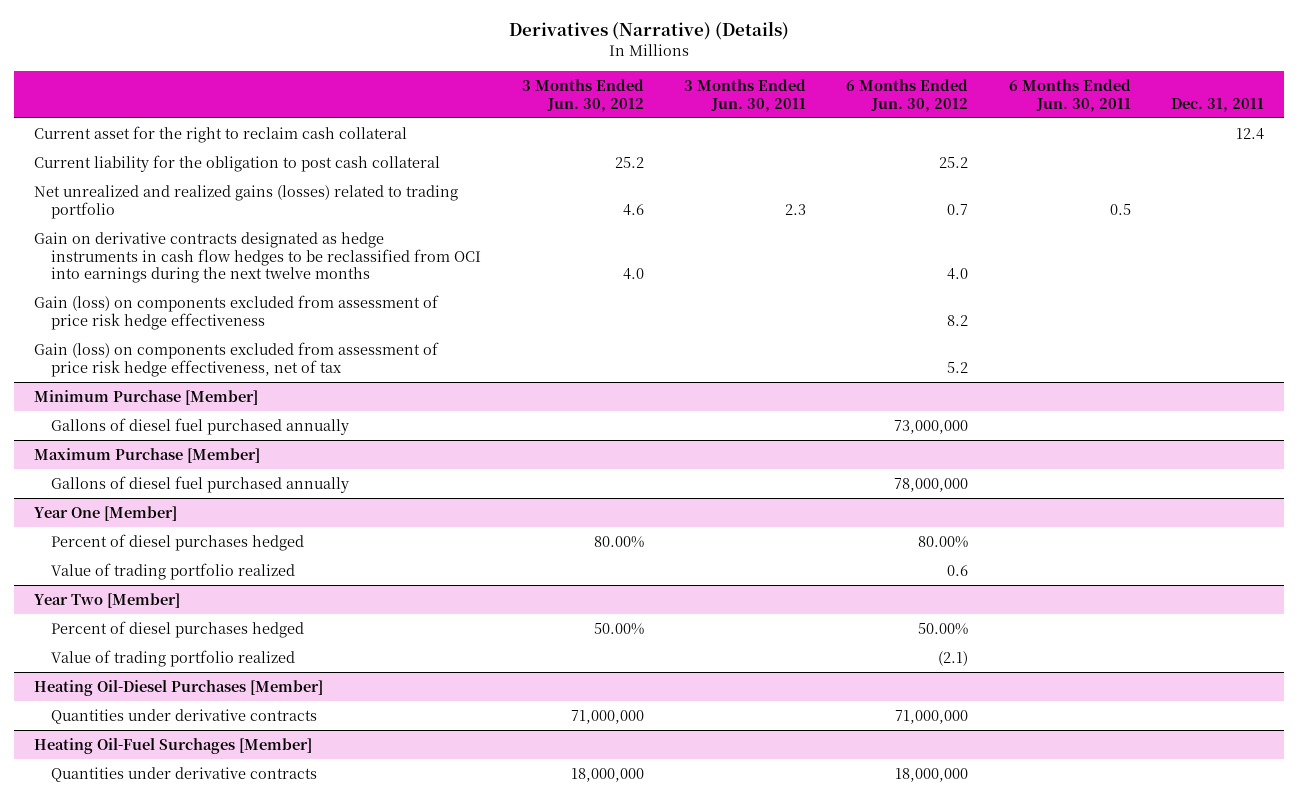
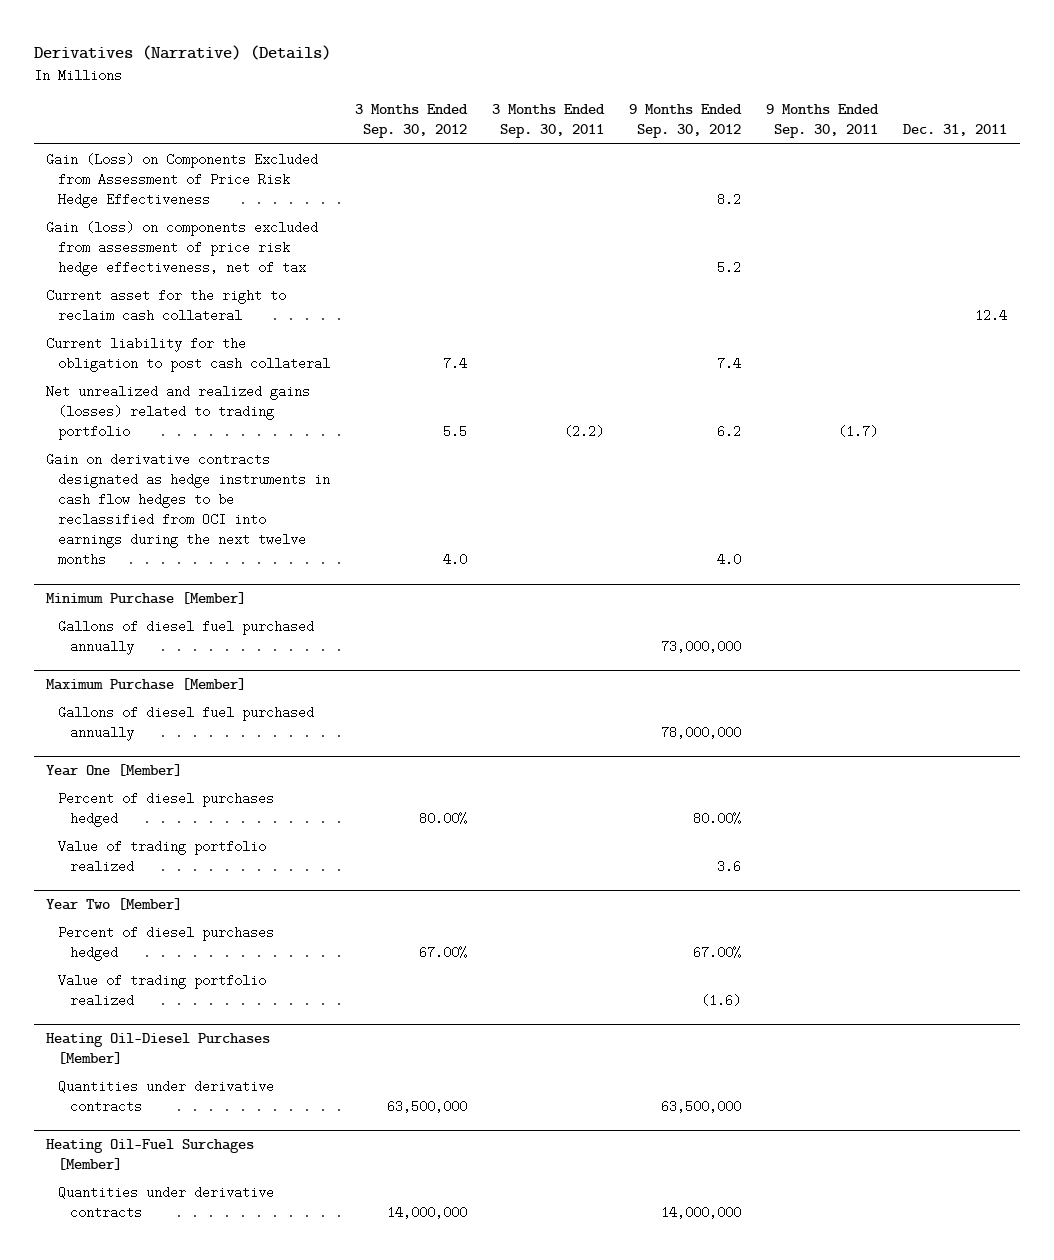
[521,78,644,112] 3 Months Ended Jun. 30, 2012 -> none
[684,78,807,112] 3 Months Ended Jun. 30, 2011 -> none
[846,78,969,112] 6 Months Ended Jun. 30, 2012 -> none
[1008,78,1131,112] 6 Months Ended Jun. 30, 2011 -> none
none -> [355,104,469,139] 3 Months Ended Sep. 30, 2012
none -> [492,104,606,139] 3 Months Ended Sep. 30, 2011
none -> [629,104,743,139] 9 Months Ended Sep. 30, 2012
none -> [766,104,880,139] 9 Months Ended Sep. 30, 2011
none -> [46,152,319,209] Gain (Loss) on Components Excluded from Assessment of Price Risk Hedge Effectiveness
[33,341,439,377] Gain (loss) on components excluded from assessment of price risk hedge effectiveness, net of tax -> [46,220,319,277] Gain (loss) on components excluded from assessment of price risk hedge effectiveness, net of tax
[33,294,439,330] Gain (loss) on components excluded from assessment of price risk hedge effectiveness -> none

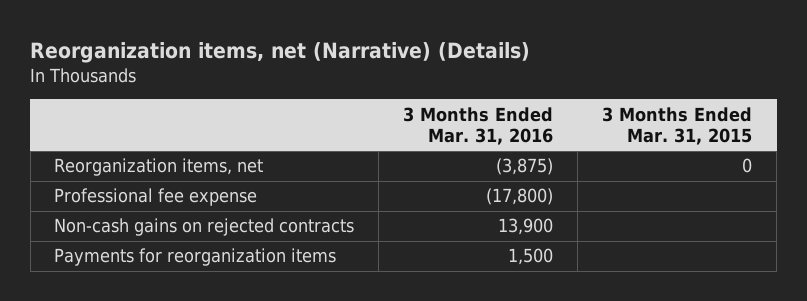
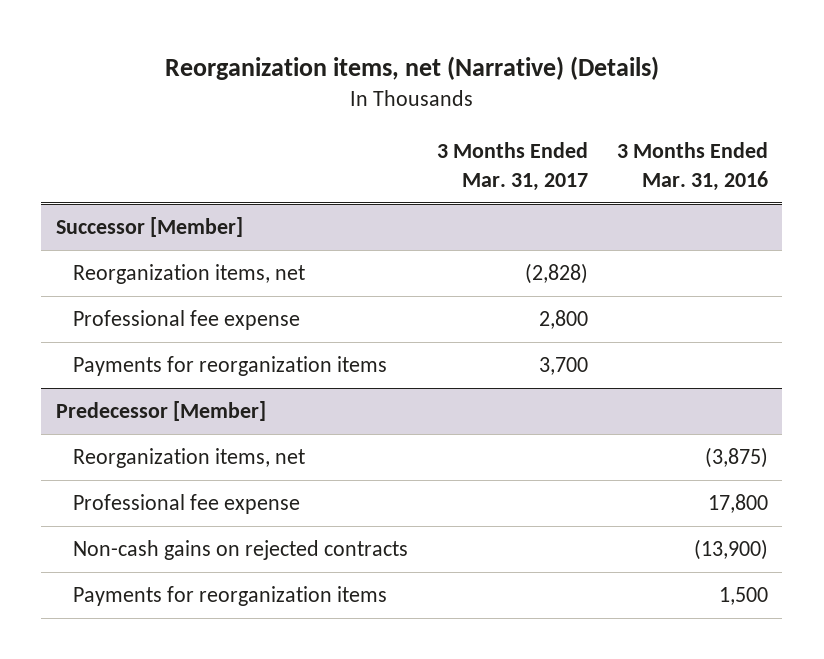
[602,106,753,145] 3 Months Ended Mar. 31, 2015 -> none
none -> [436,142,588,191] 3 Months Ended Mar. 31, 2017
none -> [55,217,243,238] Successor [Member]
none -> [72,264,305,285] Reorganization items, net
none -> [72,310,300,331] Professional fee expense
none -> [72,356,387,377] Payments for reorganization items
none -> [55,401,266,422] Predecessor [Member]
[486,188,554,206] (17,800) -> [707,494,768,514] 17,800
[498,218,554,236] 13,900 -> [693,539,768,561] (13,900)

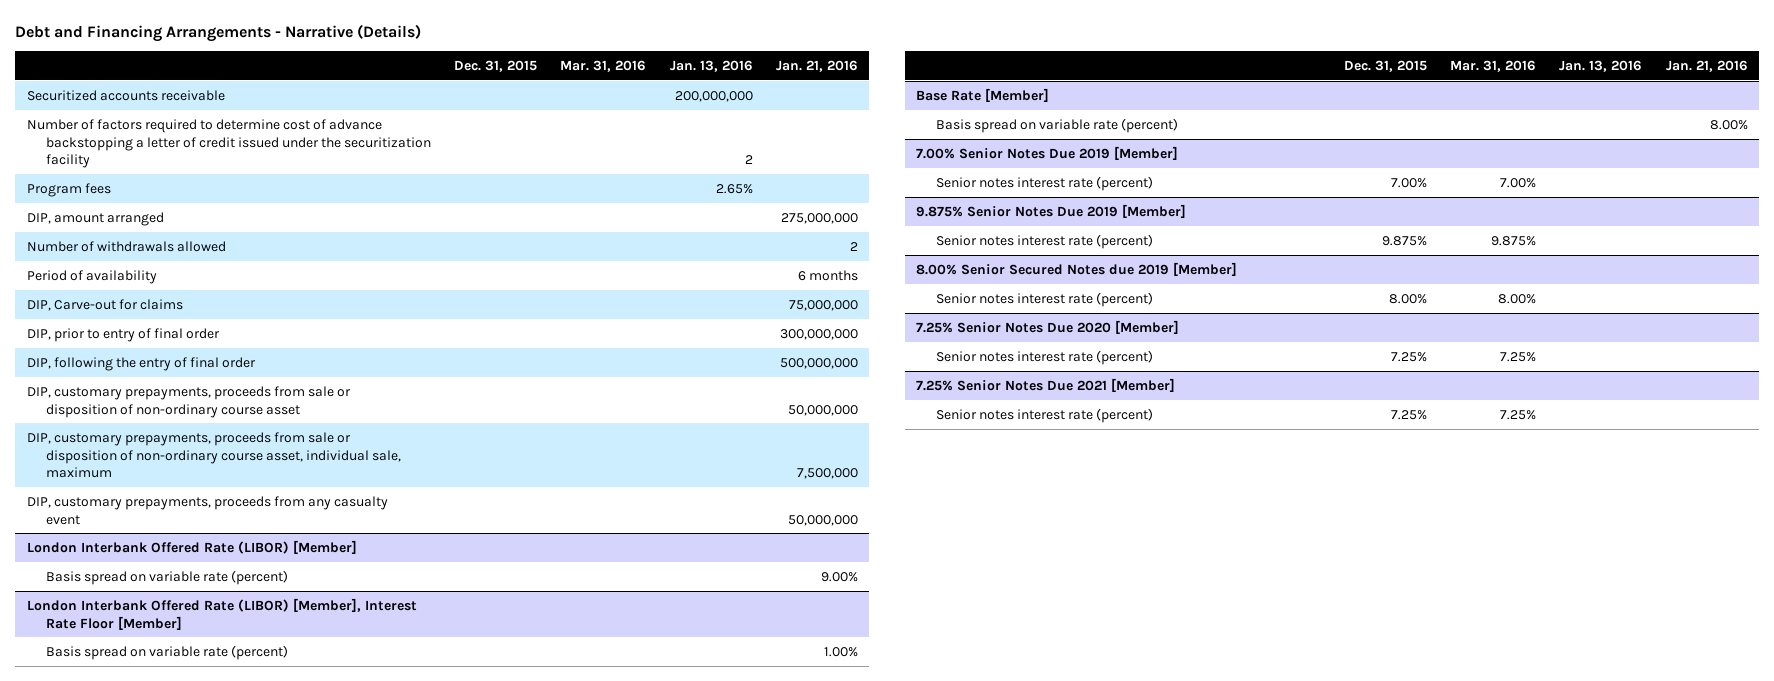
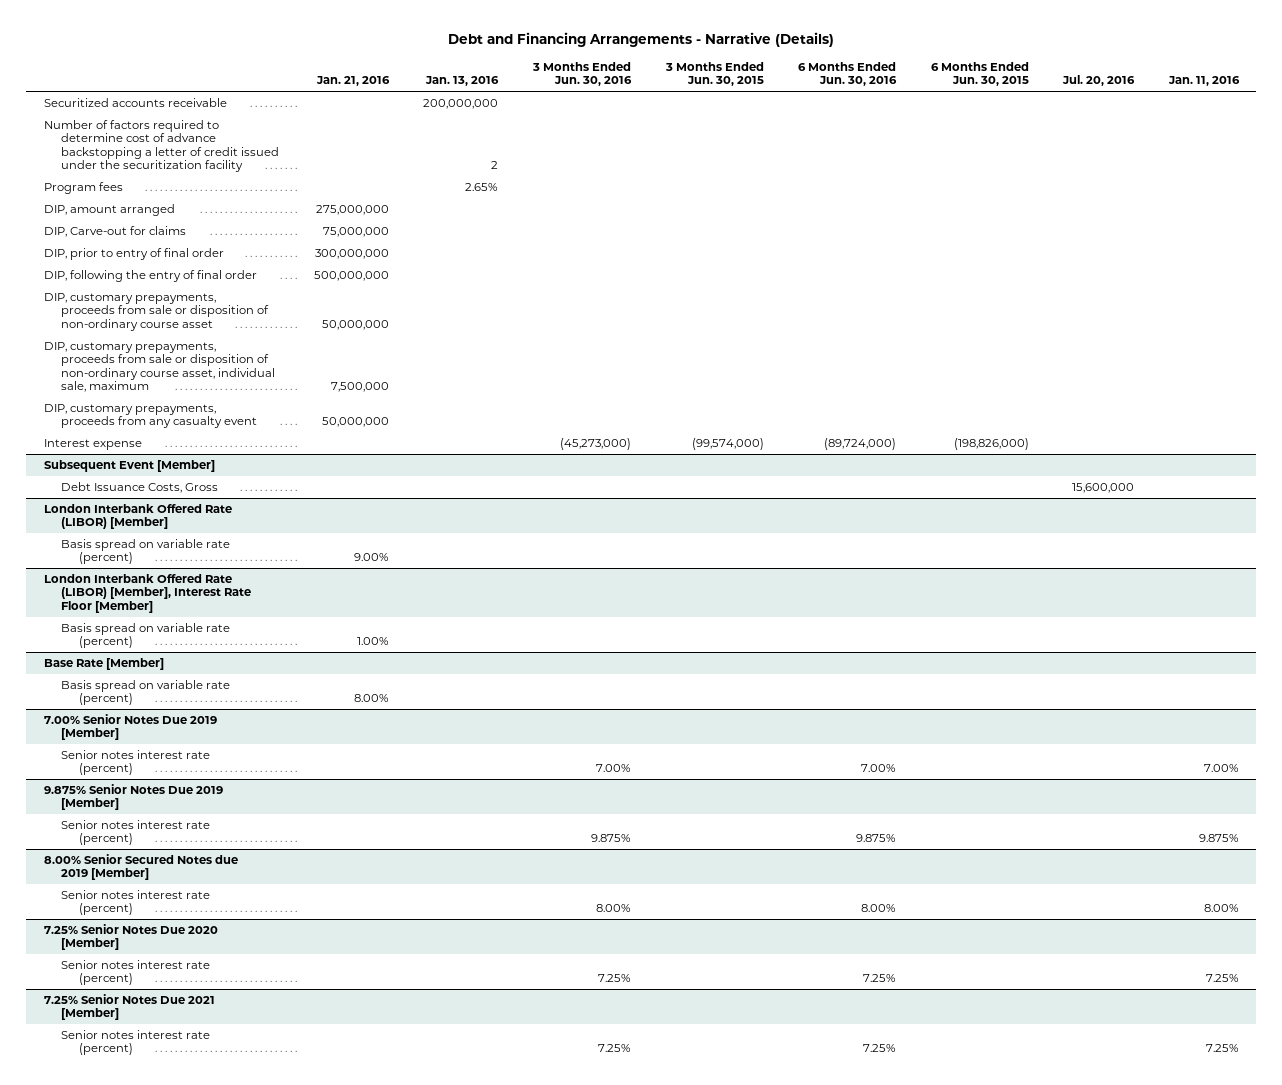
[454,59,538,72] Dec. 31, 2015 -> none
[560,59,647,72] Mar. 31, 2016 -> none
none -> [531,61,632,87] 3 Months Ended Jun. 30, 2016
none -> [664,61,764,87] 3 Months Ended Jun. 30, 2015
none -> [798,61,898,87] 6 Months Ended Jun. 30, 2016
none -> [930,61,1029,87] 6 Months Ended Jun. 30, 2015
none -> [1062,75,1136,87] Jul. 20, 2016
none -> [1167,76,1240,87] Jan. 11, 2016
[26,240,226,252] Number of withdrawals allowed -> none
[26,269,157,284] Period of availability -> none
none -> [43,438,142,450] Interest expense
none -> [43,459,215,472] Subsequent Event [Member]
none -> [61,481,219,493] Debt Issuance Costs, Gross

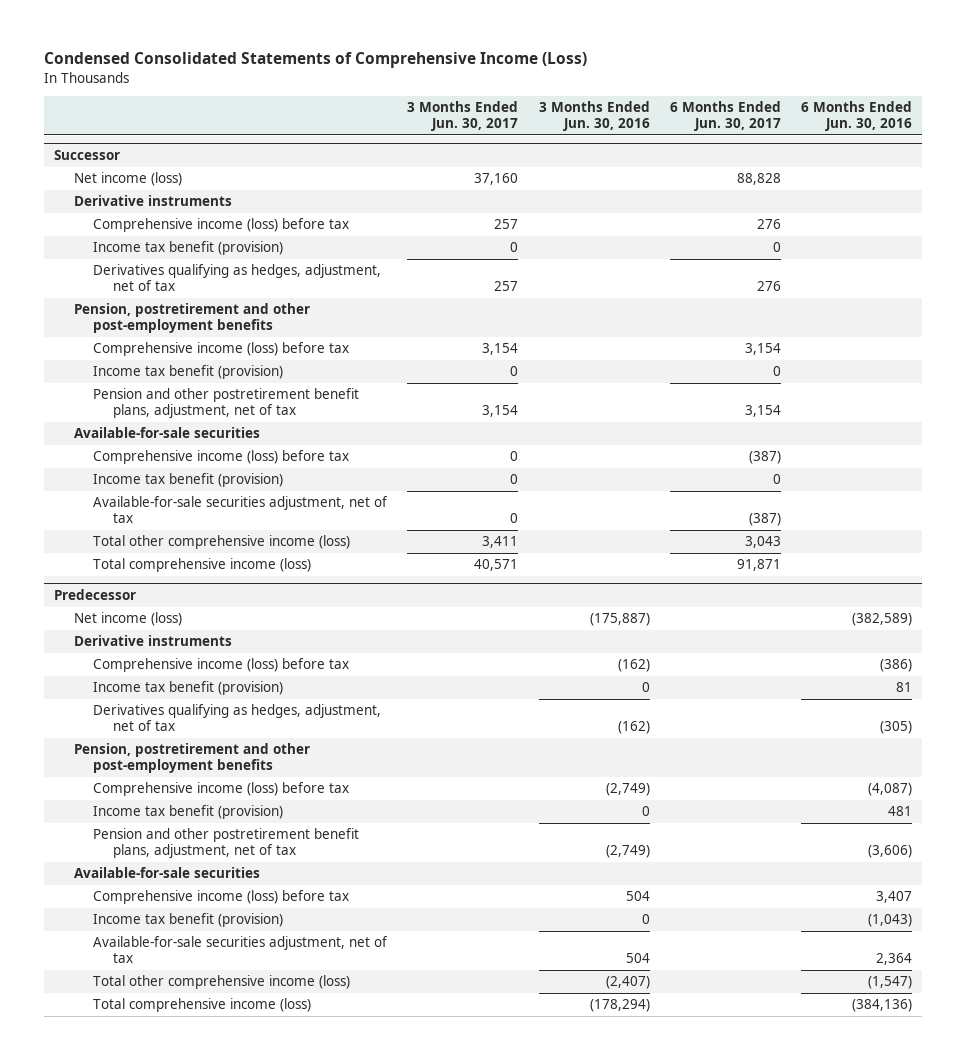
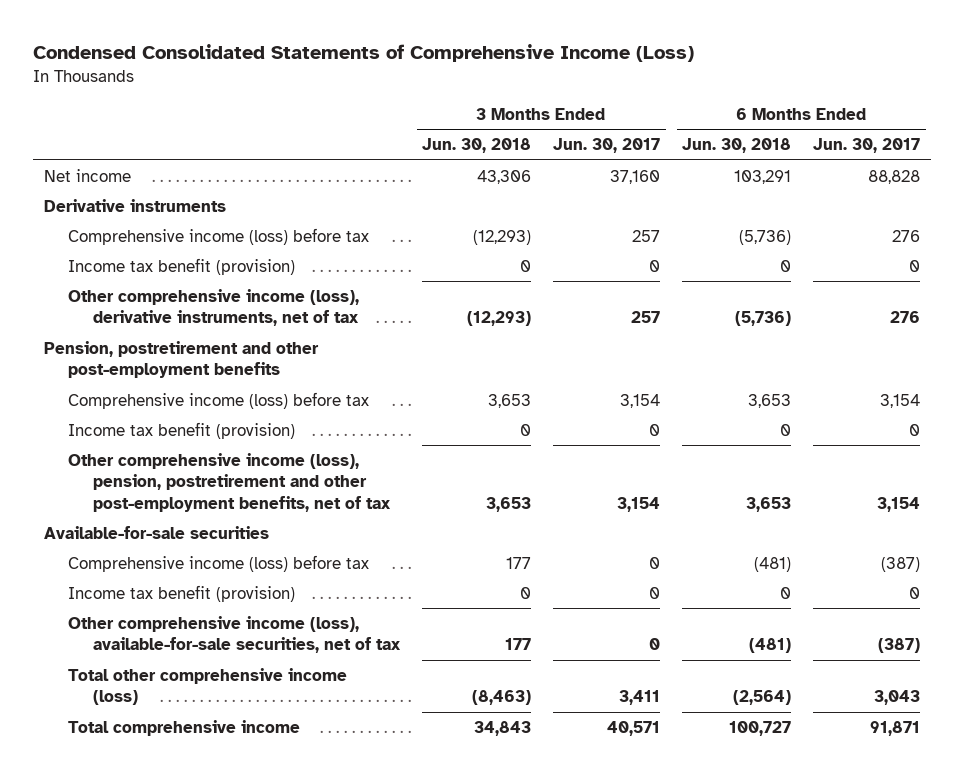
[538,101,650,131] 3 Months Ended Jun. 30, 2016 -> none
[800,101,912,131] 6 Months Ended Jun. 30, 2016 -> none
none -> [422,138,532,154] Jun. 30, 2018
none -> [682,138,792,154] Jun. 30, 2018
[53,150,120,161] Successor -> none
[73,172,182,187] Net income (loss) -> [43,169,131,183] Net income
[93,264,382,291] Derivatives qualifying as hedges, adjustment, net of tax -> [68,289,360,327] Other comprehensive income (loss), derivative instruments, net of tax
[93,388,360,418] Pension and other postretirement benefit plans, adjustment, net of tax -> [68,453,392,512] Other comprehensive income (loss), pension, postretirement and other post-employment benefits, net of tax
[93,496,389,523] Available-for-sale securities adjustment, net of tax -> [68,616,402,654] Other comprehensive income (loss), available-for-sale securities, net of tax
[53,589,136,601] Predecessor -> none
[73,612,182,627] Net income (loss) -> none
[73,635,232,647] Derivative instruments -> none
[93,658,350,673] Comprehensive income (loss) before tax -> none
[93,681,284,696] Income tax benefit (provision) -> none
[93,704,382,731] Derivatives qualifying as hedges, adjustment, net of tax -> none
[73,743,310,773] Pension, postretirement and other post-employment benefits -> none
[93,782,350,797] Comprehensive income (loss) before tax -> none
[93,805,284,820] Income tax benefit (provision) -> none
[93,828,360,858] Pension and other postretirement benefit plans, adjustment, net of tax -> none
[73,867,260,879] Available-for-sale securities -> none
[93,890,350,905] Comprehensive income (loss) before tax -> none
[93,913,284,928] Income tax benefit (provision) -> none
[93,936,389,963] Available-for-sale securities adjustment, net of tax -> none
[93,975,351,990] Total other comprehensive income (loss) -> none
[93,998,312,1013] Total comprehensive income (loss) -> none
[93,558,312,573] Total comprehensive income (loss) -> [68,720,301,737] Total comprehensive income

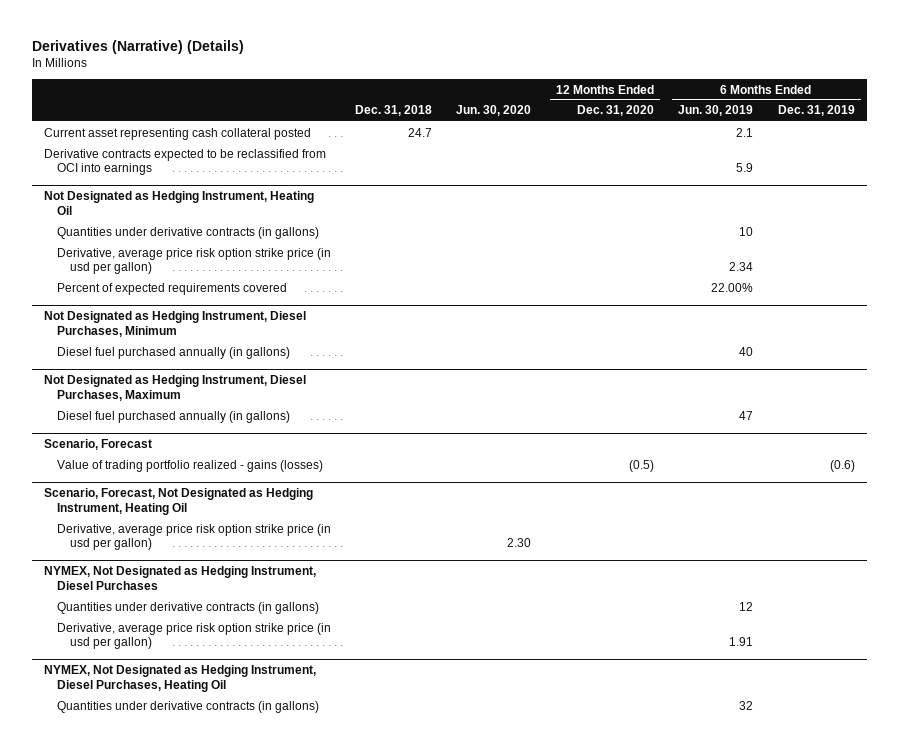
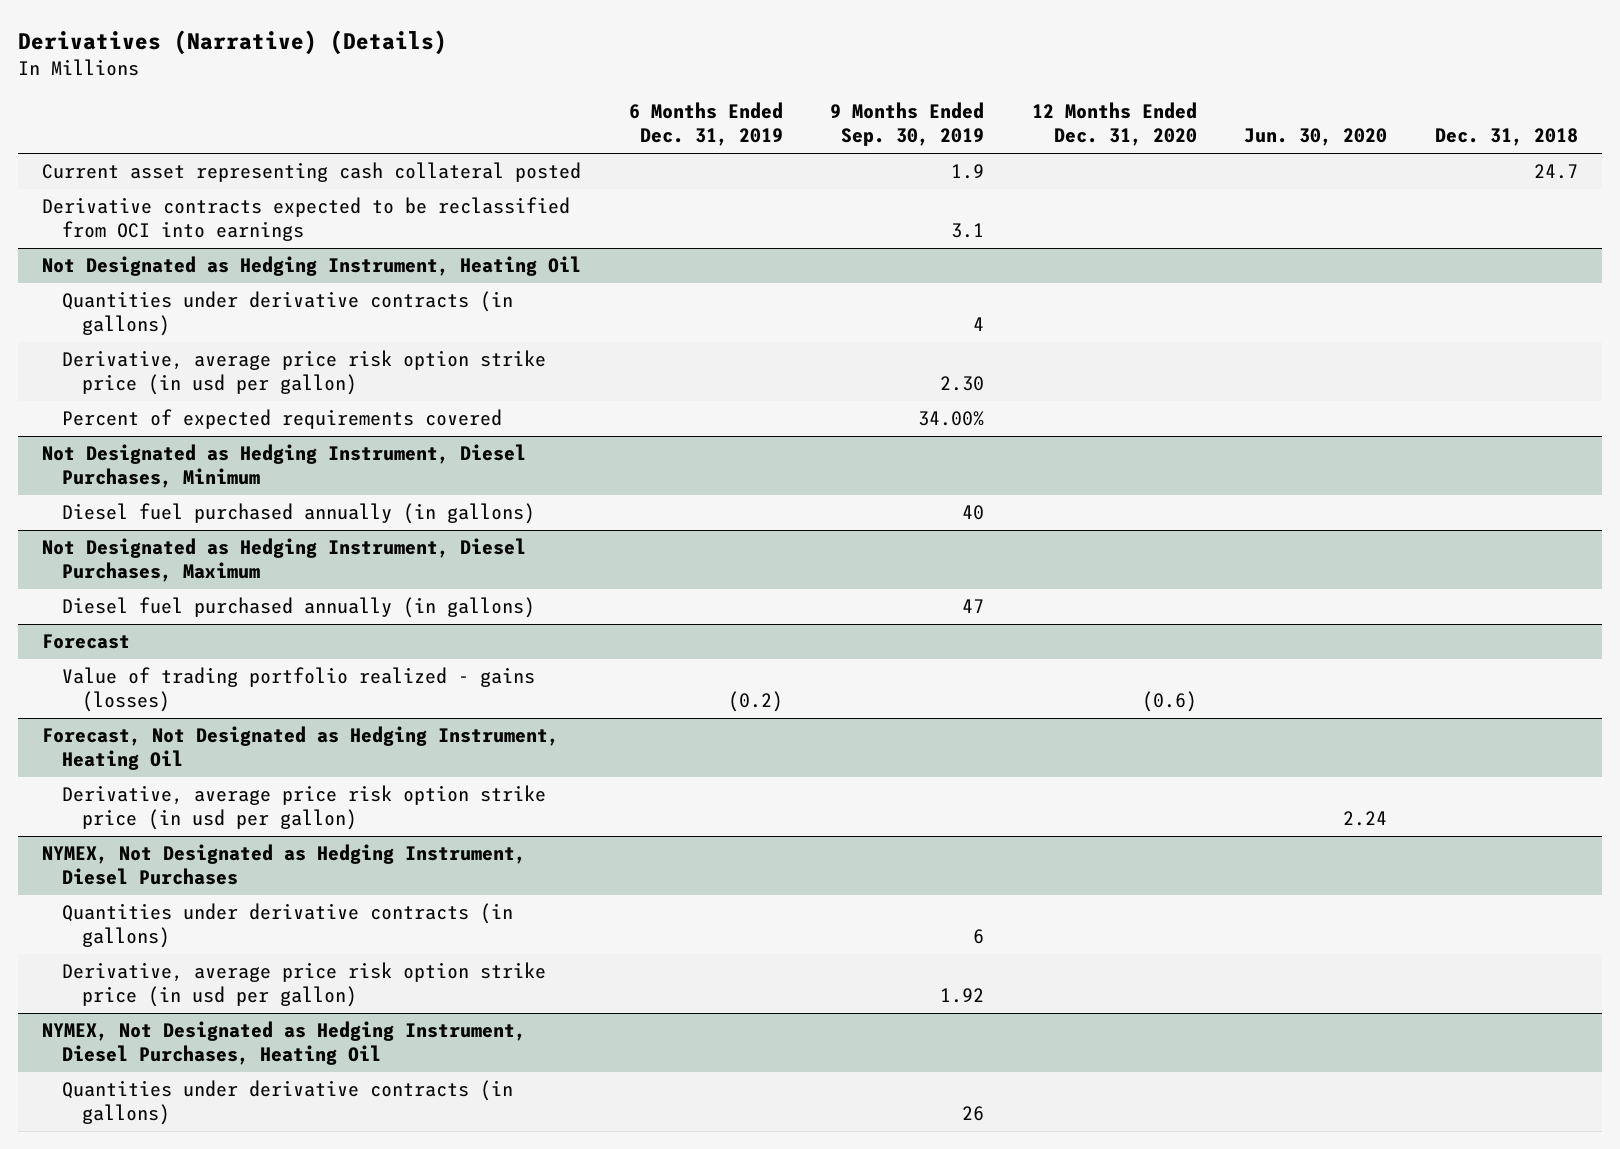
[678,105,754,117] Jun. 30, 2019 -> none
none -> [830,102,985,147] 9 Months Ended Sep. 30, 2019
[43,438,152,450] Scenario, Forecast -> [42,634,131,650] Forecast
[628,459,654,472] (0.5) -> [1141,691,1197,713] (0.6)
[829,459,855,472] (0.6) -> [727,691,783,713] (0.2)
[43,487,313,515] Scenario, Forecast, Not Designated as Hedging Instrument, Heating Oil -> [42,726,560,771] Forecast, Not Designated as Hedging Instrument, Heating Oil
[507,538,532,548] 2.30 -> [1343,811,1388,827] 2.24

